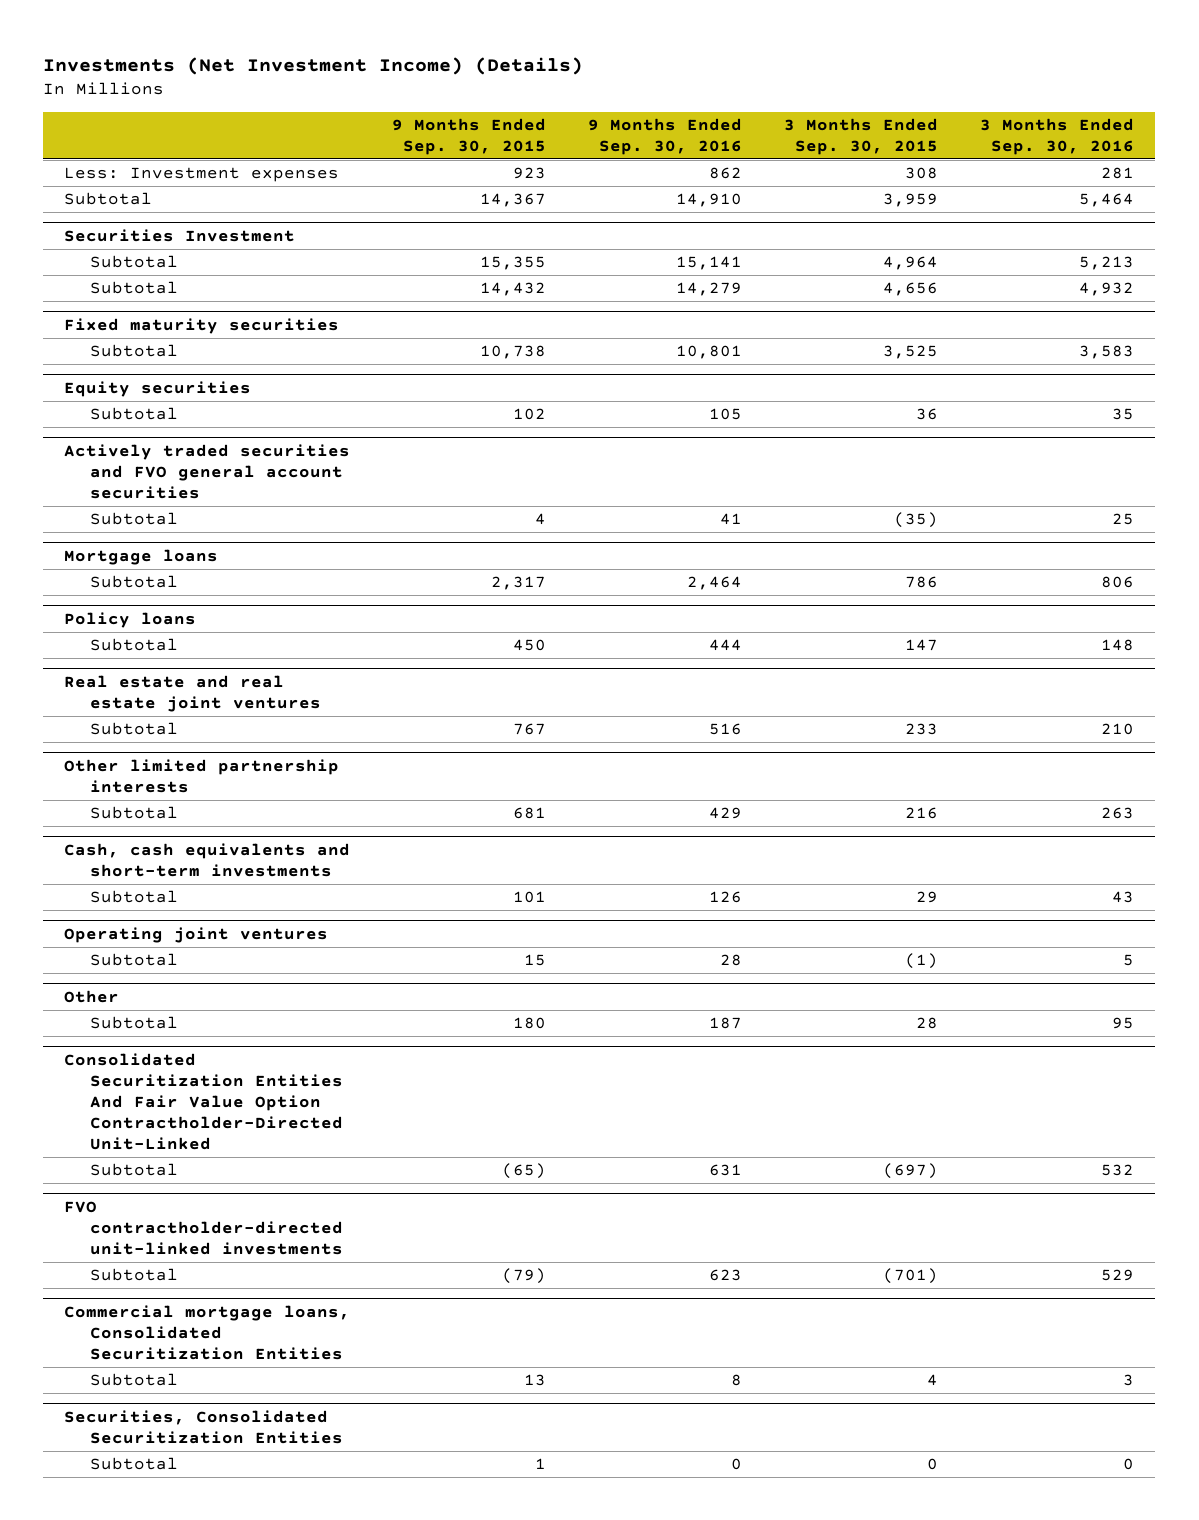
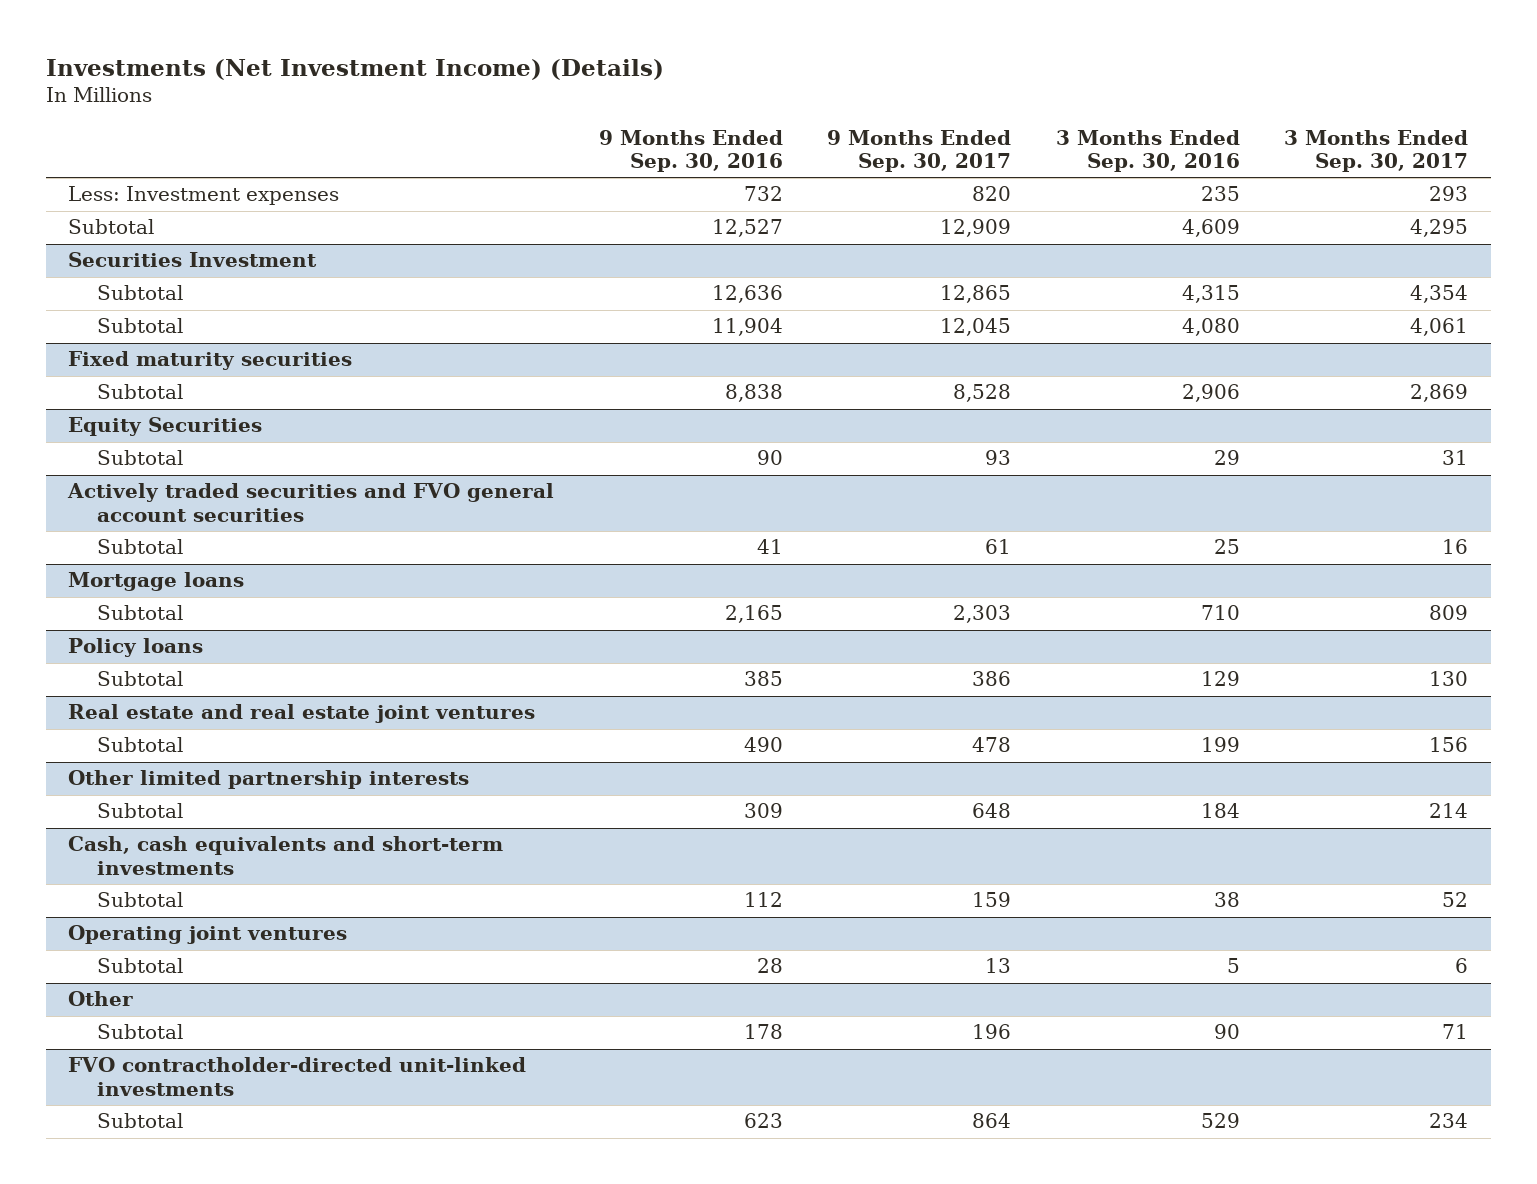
[392,118,547,156] 9 Months Ended Sep. 30, 2015 -> none
[784,118,939,156] 3 Months Ended Sep. 30, 2015 -> none
none -> [827,130,1012,173] 9 Months Ended Sep. 30, 2017
none -> [1284,130,1469,173] 3 Months Ended Sep. 30, 2017
[709,167,743,180] 862 -> [743,186,783,202] 732
[1101,167,1135,180] 281 -> [1200,186,1240,202] 235
[676,193,743,208] 14,910 -> [711,219,783,238] 12,527
[1079,193,1135,208] 5,464 -> [1181,219,1240,238] 4,609
[676,256,743,271] 15,141 -> [711,285,783,304] 12,636
[1079,256,1135,271] 5,213 -> [1181,285,1240,304] 4,315
[676,282,743,297] 14,279 -> [711,318,783,337] 11,904
[1079,282,1135,297] 4,932 -> [1181,318,1240,337] 4,080
[676,345,743,360] 10,801 -> [724,384,783,403] 8,838
[1079,345,1135,360] 3,583 -> [1181,384,1240,403] 2,906
[64,380,252,397] Equity securities -> [68,417,263,437] Equity Securities
[709,408,743,421] 105 -> [756,450,783,466] 90
[1112,408,1135,421] 35 -> [1213,450,1240,466] 29
[687,576,743,591] 2,464 -> [724,605,783,624] 2,165
[1101,576,1135,589] 806 -> [1200,605,1240,621] 710
[709,639,743,652] 444 -> [743,671,783,687] 385
[1101,639,1135,652] 148 -> [1200,671,1240,687] 129
[709,723,743,736] 516 -> [743,737,783,753] 490
[1101,723,1135,736] 210 -> [1200,737,1240,753] 199
[709,807,743,820] 429 -> [743,803,783,819] 309
[1101,807,1135,820] 263 -> [1200,803,1240,819] 184
[709,891,743,904] 126 -> [743,892,783,908] 112
[1112,891,1135,904] 43 -> [1213,892,1240,908] 38
[64,1052,343,1150] Consolidated Securitization Entities And Fair Value Option Contractholder-Directed Unit-Linked -> none
[89,1163,178,1177] Subtotal -> none
[709,1017,743,1030] 187 -> [743,1024,783,1040] 178
[1112,1017,1135,1030] 95 -> [1213,1024,1240,1040] 90
[64,1304,351,1360] Commercial mortgage loans, Consolidated Securitization Entities -> none
[89,1373,178,1387] Subtotal -> none
[64,1409,343,1444] Securities, Consolidated Securitization Entities -> none
[89,1457,178,1471] Subtotal -> none

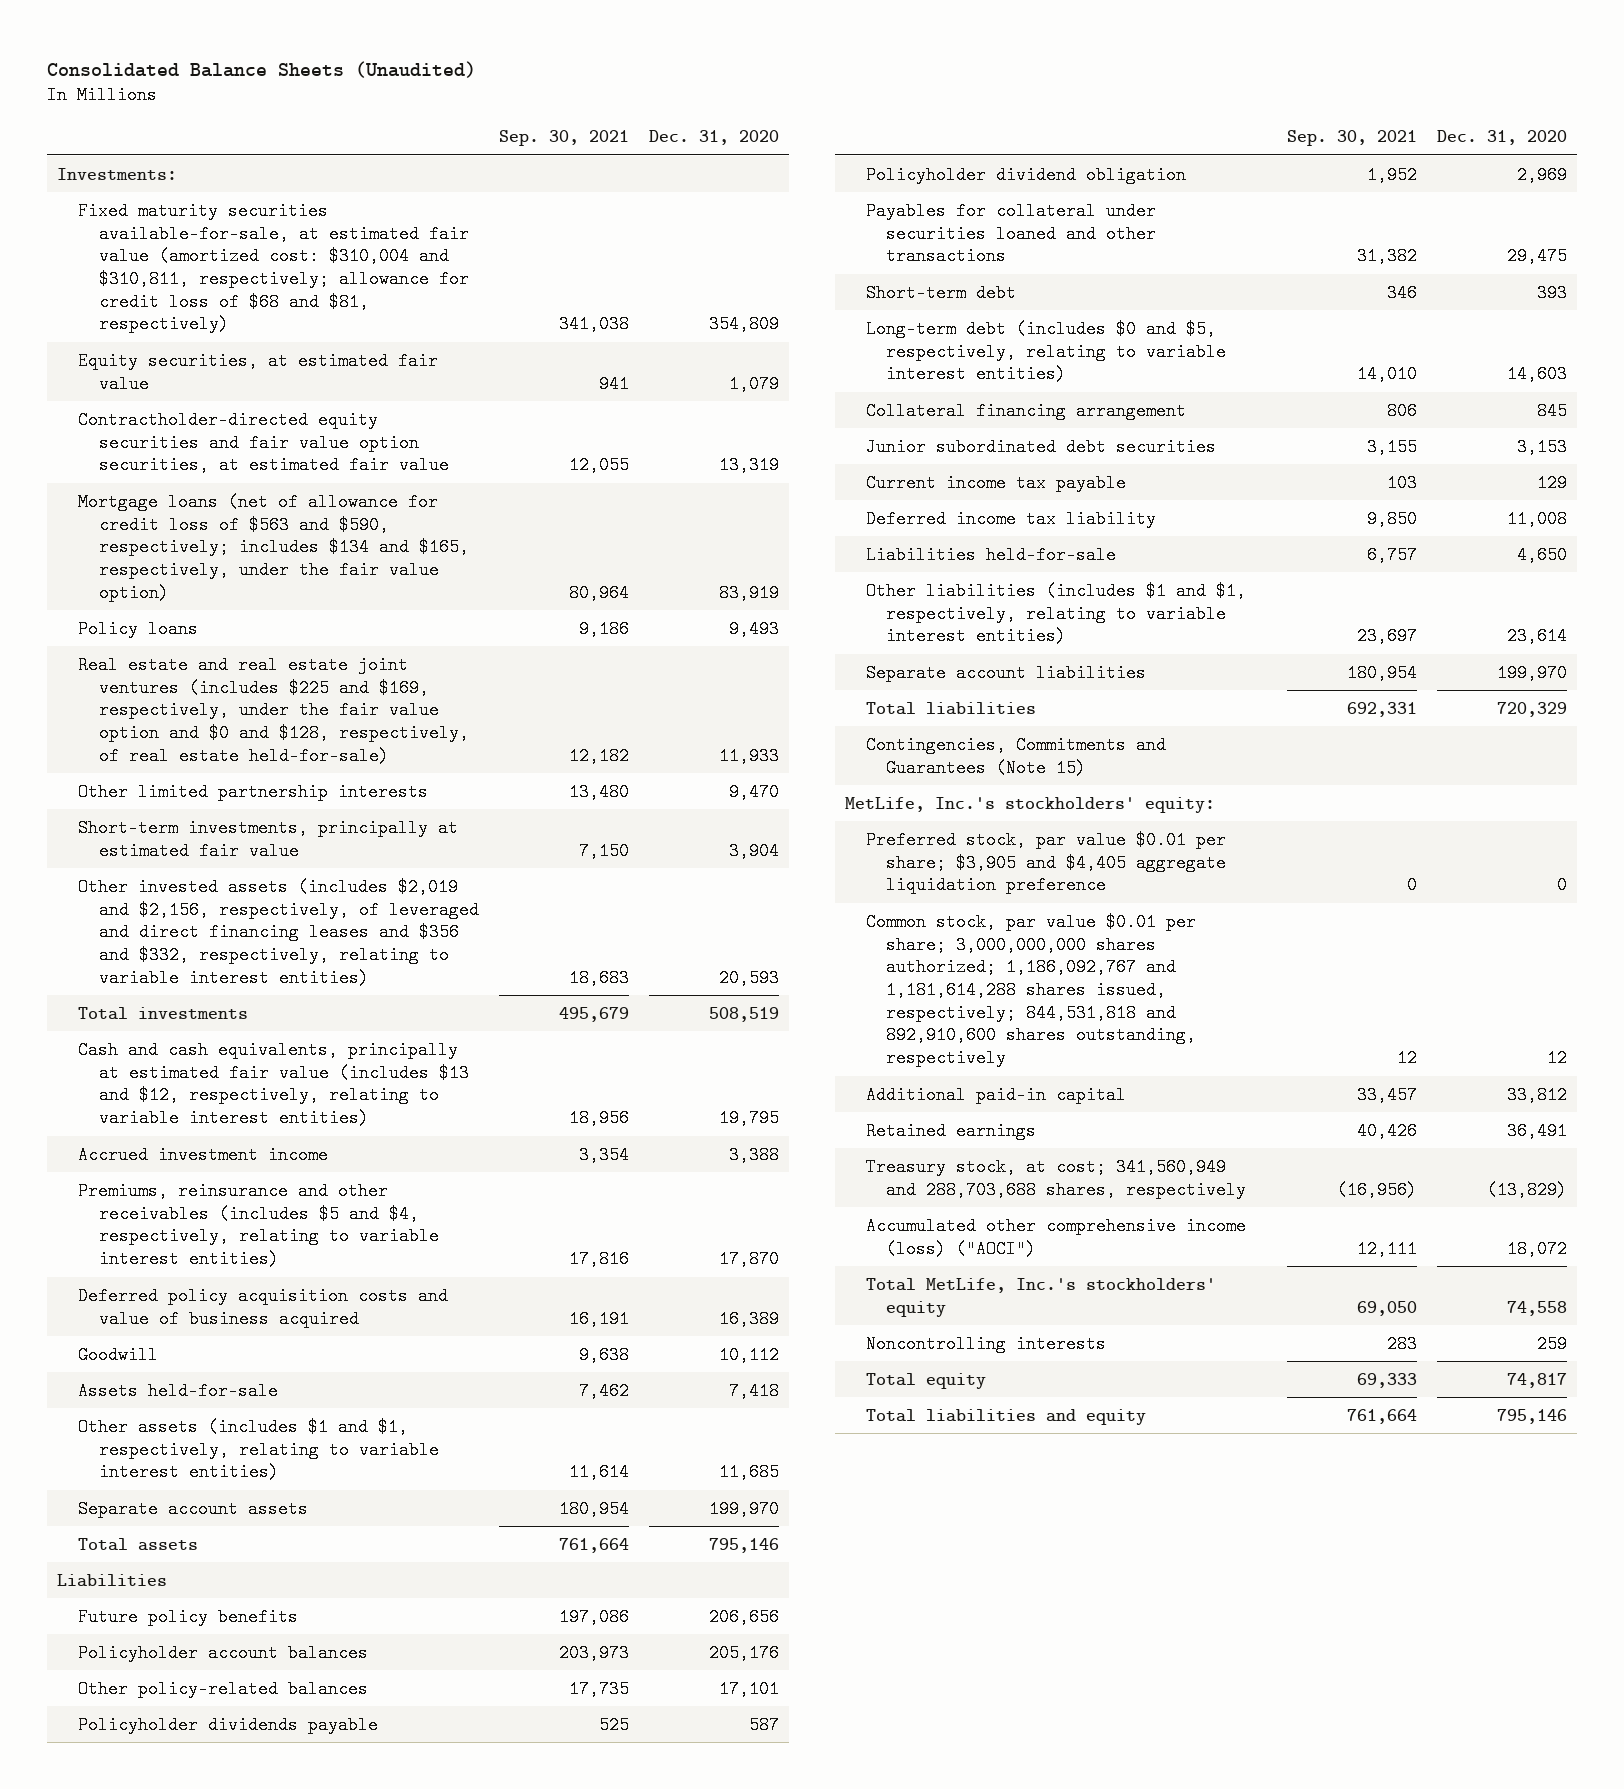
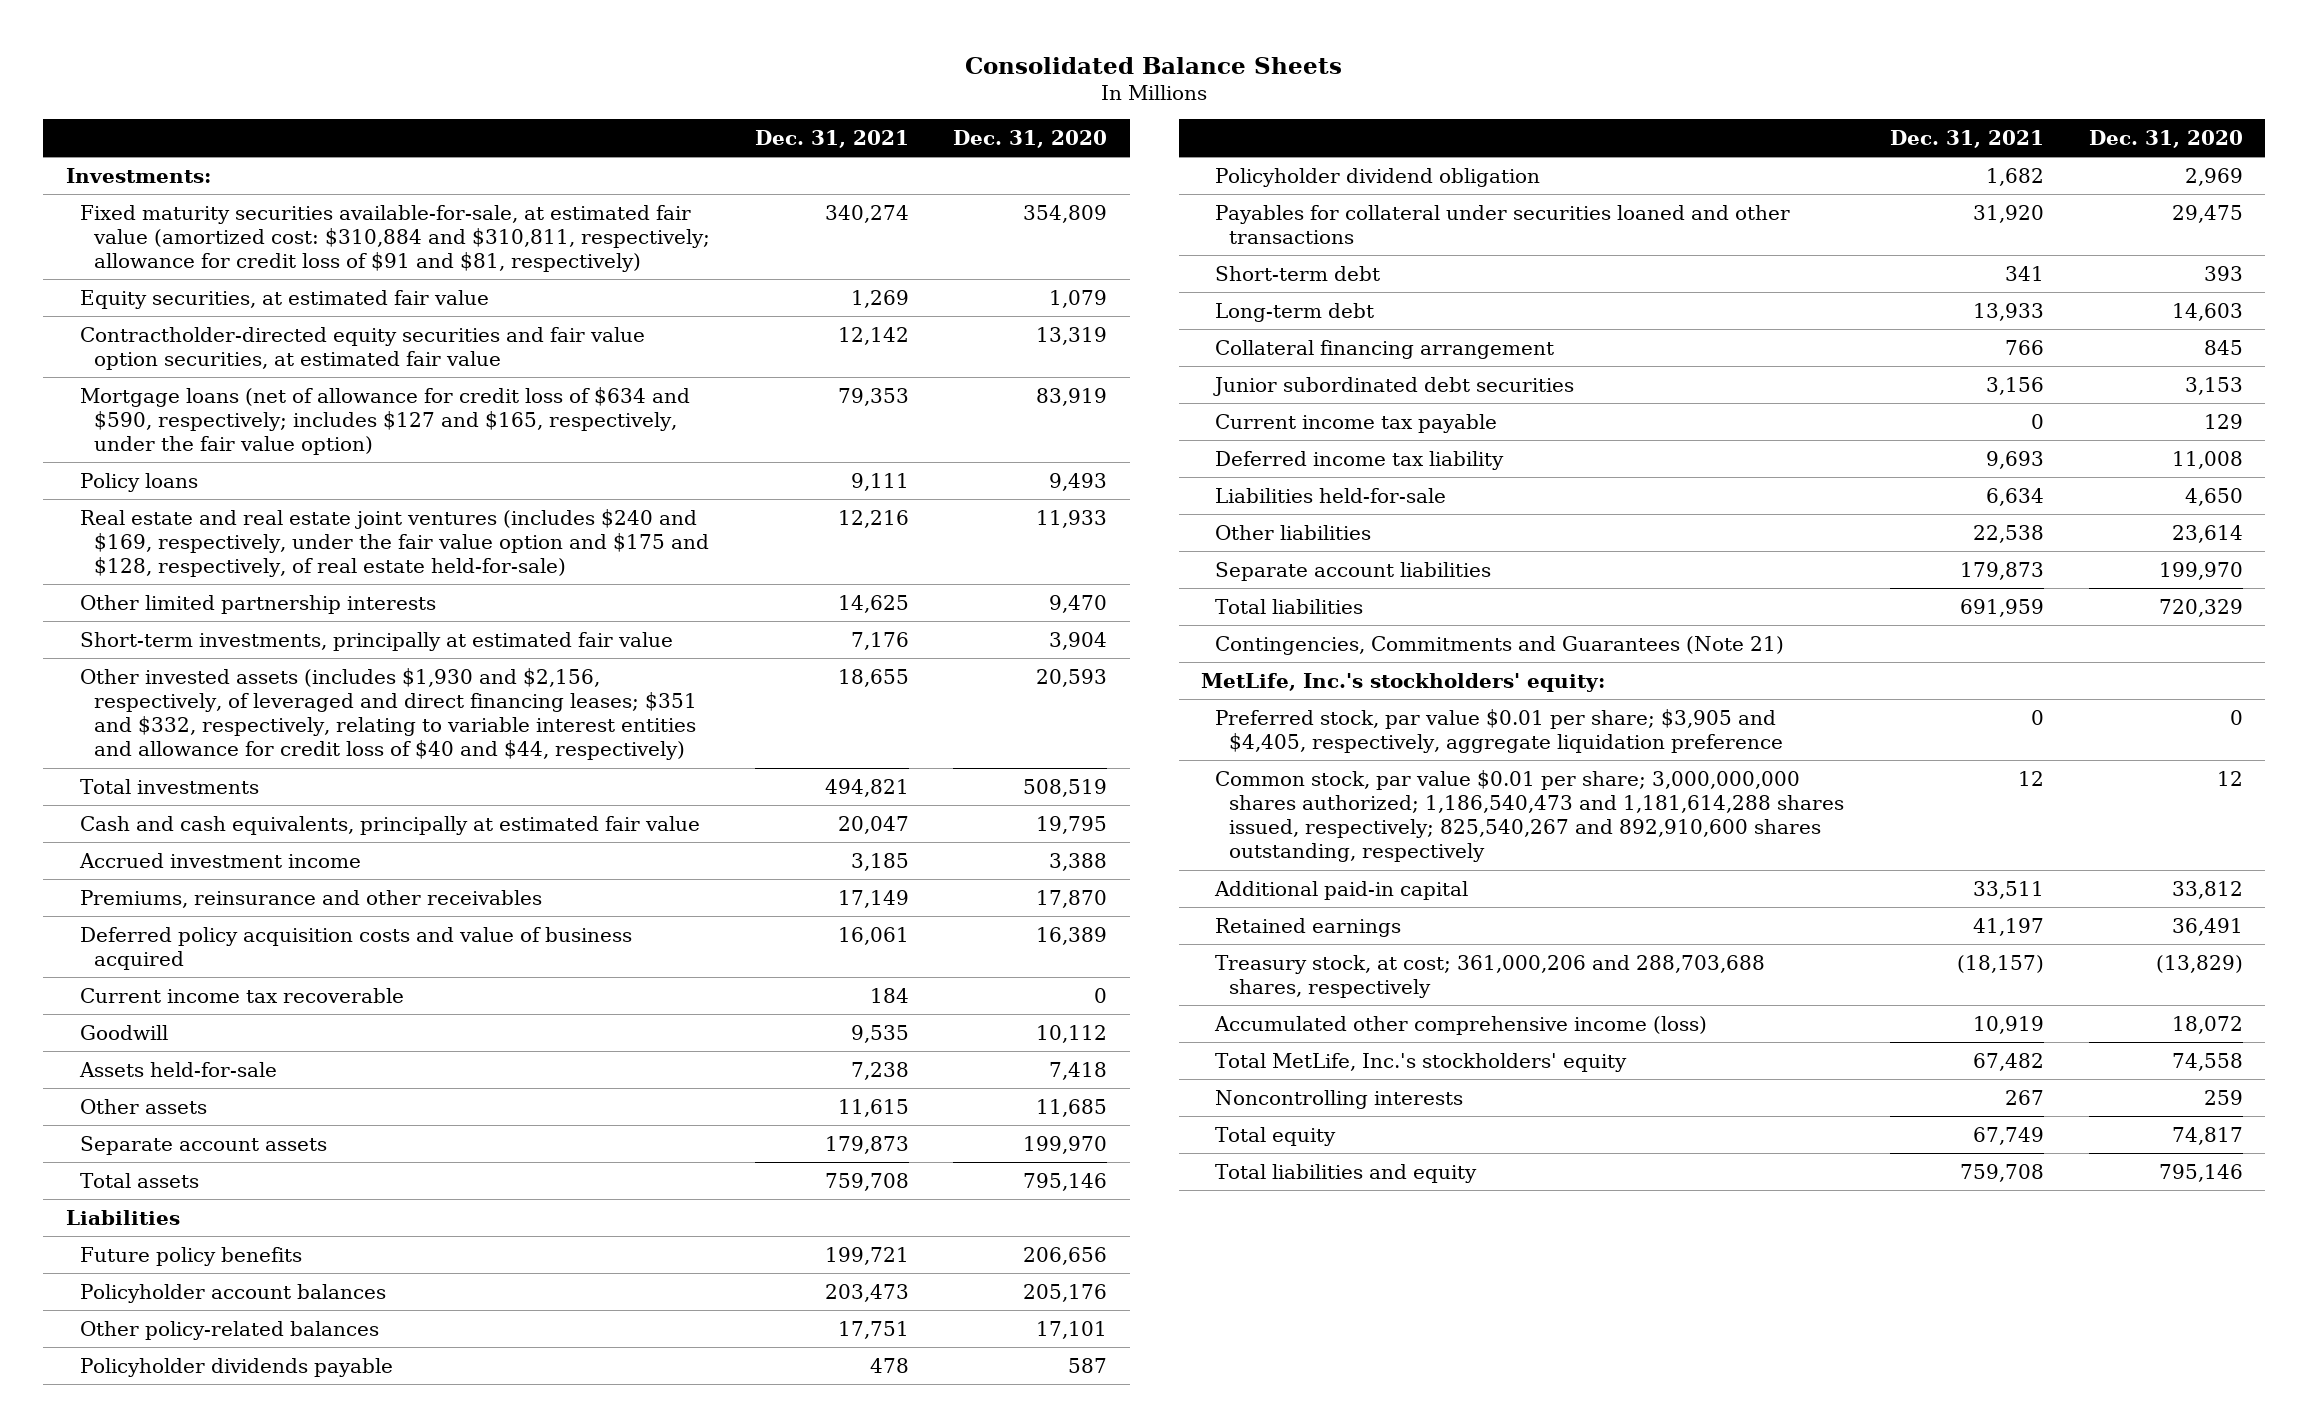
[47,60,477,78] Consolidated Balance Sheets (Unaudited) -> [965,56,1343,74] Consolidated Balance Sheets
[498,130,629,147] Sep. 30, 2021 -> none
none -> [754,129,909,148] Dec. 31, 2021
[78,201,469,334] Fixed maturity securities available-for-sale, at estimated fair value (amortized cost: $310,004 and $310,811, respectively; allowance for credit loss of $68 and $81, respectively) -> [79,204,710,273] Fixed maturity securities available-for-sale, at estimated fair value (amortized cost: $310,884 and $310,811, respectively; allowance for credit loss of $91 and $81, respectively)
[78,492,469,602] Mortgage loans (net of allowance for credit loss of $563 and $590, respectively; includes $134 and $165, respectively, under the fair value option) -> [79,386,690,456] Mortgage loans (net of allowance for credit loss of $634 and $590, respectively; includes $127 and $165, respectively, under the fair value option)
[78,655,469,765] Real estate and real estate joint ventures (includes $225 and $169, respectively, under the fair value option and $0 and $128, respectively, of real estate held-for-sale) -> [79,508,709,578] Real estate and real estate joint ventures (includes $240 and $169, respectively, under the fair value option and $175 and $128, respectively, of real estate held-for-sale)
[78,877,479,987] Other invested assets (includes $2,019 and $2,156, respectively, of leveraged and direct financing leases and $356 and $332, respectively, relating to variable interest entities) -> [79,667,697,761] Other invested assets (includes $1,930 and $2,156, respectively, of leveraged and direct financing leases; $351 and $332, respectively, relating to variable interest entities and allowance for credit loss of $40 and $44, respectively)
[78,1040,469,1128] Cash and cash equivalents, principally at estimated fair value (includes $13 and $12, respectively, relating to variable interest entities) -> [79,815,700,835] Cash and cash equivalents, principally at estimated fair value
[78,1181,439,1269] Premiums, reinsurance and other receivables (includes $5 and $4, respectively, relating to variable interest entities) -> [79,889,542,908] Premiums, reinsurance and other receivables
none -> [79,987,404,1003] Current income tax recoverable
[78,1417,439,1482] Other assets (includes $1 and $1, respectively, relating to variable interest entities) -> [79,1098,207,1114] Other assets
[865,319,1227,384] Long-term debt (includes $0 and $5, respectively, relating to variable interest entities) -> [1214,302,1374,322] Long-term debt
[865,581,1246,646] Other liabilities (includes $1 and $1, respectively, relating to variable interest entities) -> [1214,524,1371,540] Other liabilities
[865,735,1166,777] Contingencies, Commitments and Guarantees (Note 15) -> [1214,635,1784,655] Contingencies, Commitments and Guarantees (Note 21)
[865,830,1227,895] Preferred stock, par value $0.01 per share; $3,905 and $4,405 aggregate liquidation preference -> [1214,708,1784,753] Preferred stock, par value $0.01 per share; $3,905 and $4,405, respectively, aggregate liquidation preference
[865,912,1197,1068] Common stock, par value $0.01 per share; 3,000,000,000 shares authorized; 1,186,092,767 and 1,181,614,288 shares issued, respectively; 844,531,818 and 892,910,600 shares outstanding, respectively -> [1214,769,1845,863] Common stock, par value $0.01 per share; 3,000,000,000 shares authorized; 1,186,540,473 and 1,181,614,288 shares issued, respectively; 825,540,267 and 892,910,600 shares outstanding, respectively
[865,1157,1247,1199] Treasury stock, at cost; 341,560,949 and 288,703,688 shares, respectively -> [1214,954,1765,998] Treasury stock, at cost; 361,000,206 and 288,703,688 shares, respectively
[865,1216,1246,1258] Accumulated other comprehensive income (loss) ("AOCI") -> [1213,1015,1707,1035] Accumulated other comprehensive income (loss)

